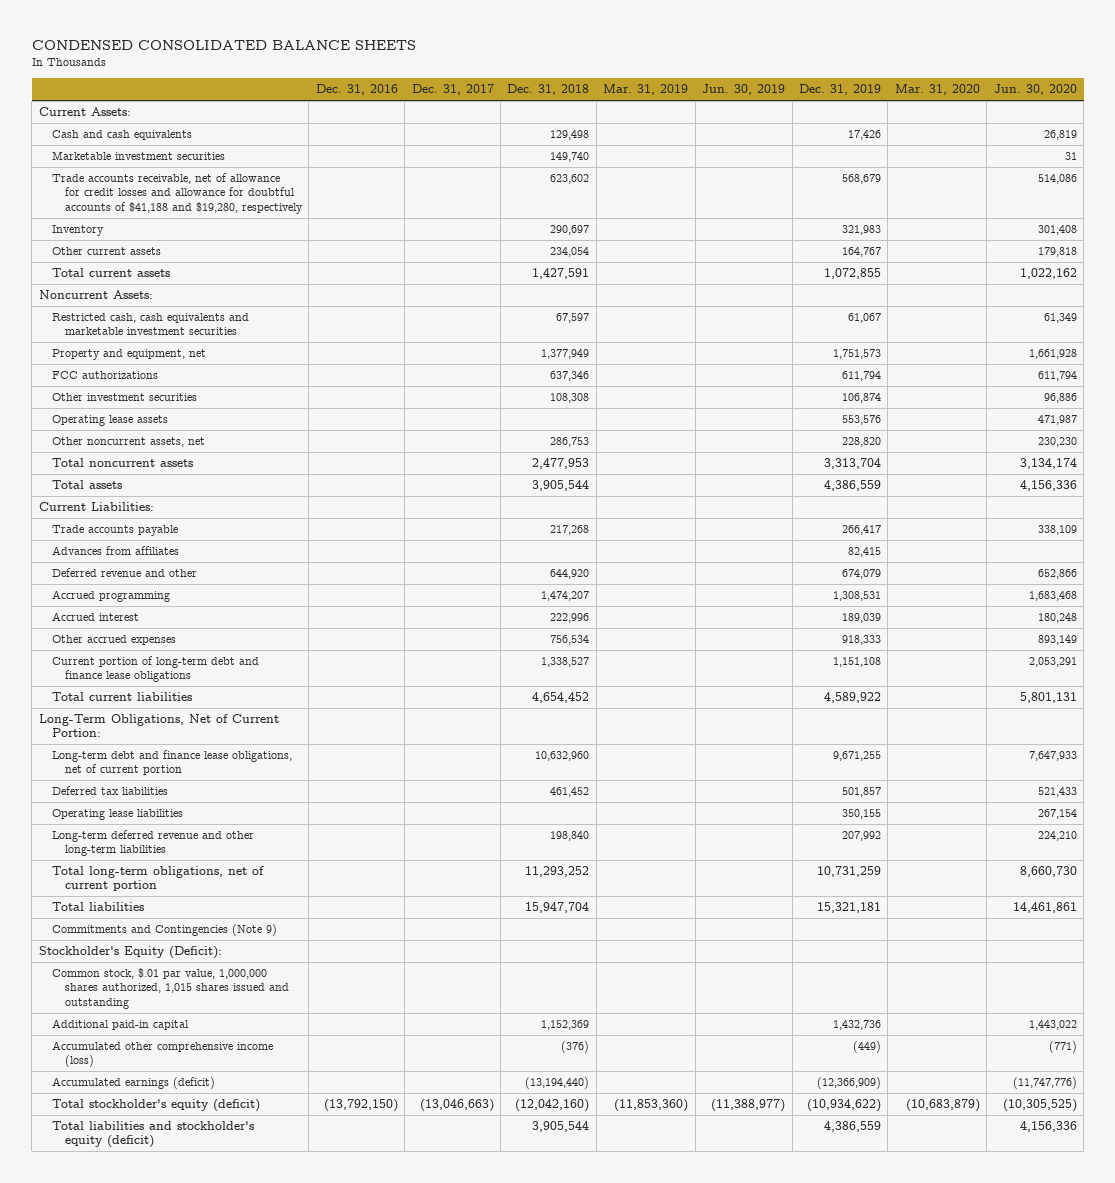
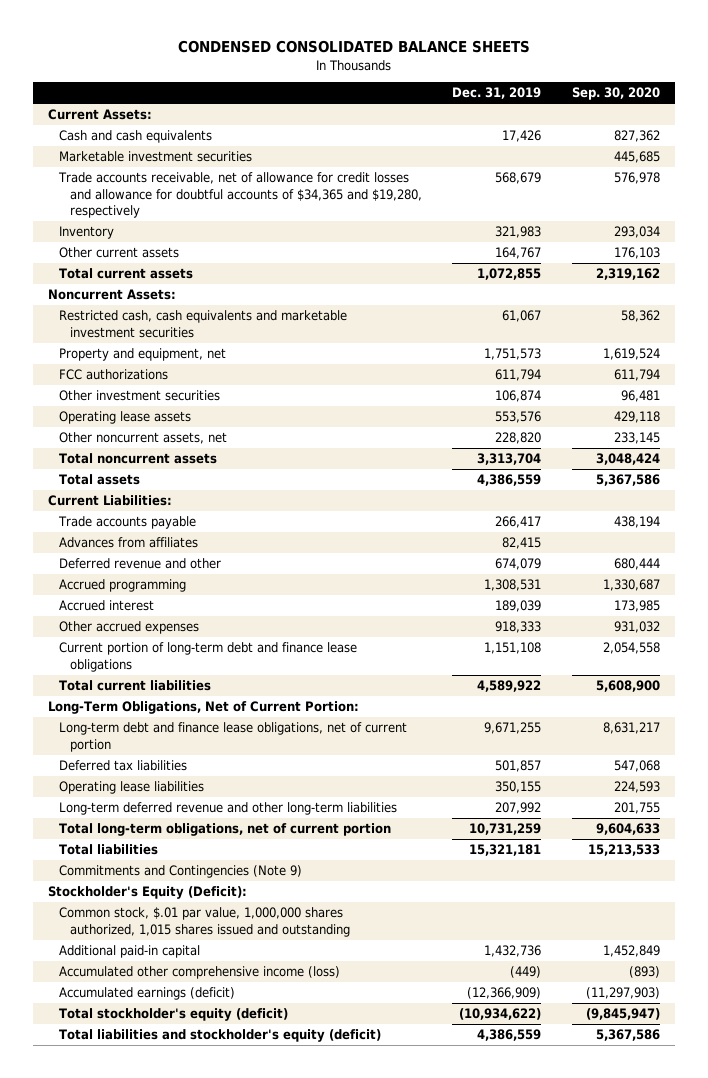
[315,84,398,96] Dec. 31, 2016 -> none
[411,84,494,96] Dec. 31, 2017 -> none
[507,84,590,96] Dec. 31, 2018 -> none
[603,84,689,96] Mar. 31, 2019 -> none
[702,84,786,96] Jun. 30, 2019 -> none
[894,84,980,96] Mar. 31, 2020 -> none
[993,84,1077,96] Jun. 30, 2020 -> none
none -> [571,87,660,101] Sep. 30, 2020
[51,173,303,214] Trade accounts receivable, net of allowance for credit losses and allowance for doubtful accounts of $41,188 and $19,280, respectively -> [58,172,423,218] Trade accounts receivable, net of allowance for credit losses and allowance for doubtful accounts of $34,365 and $19,280, respectively

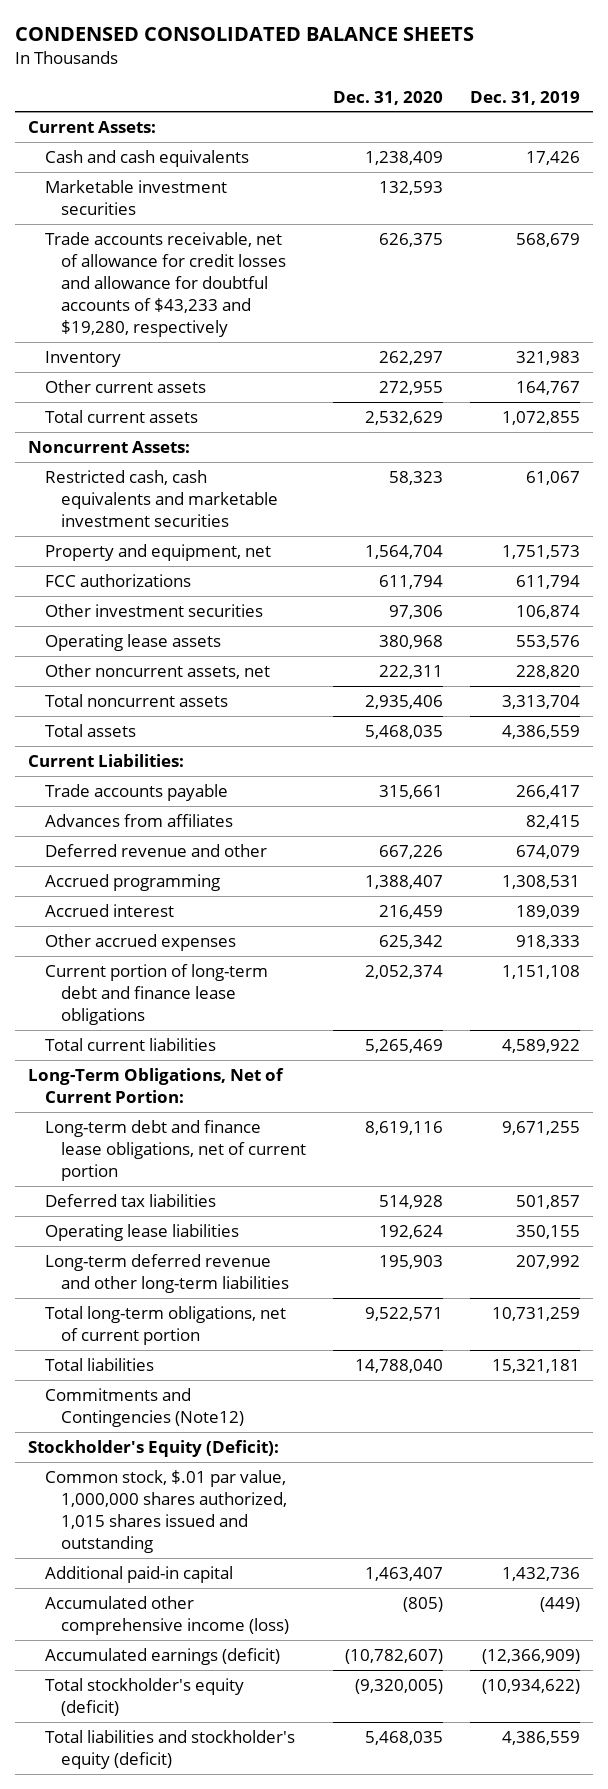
[571,87,660,101] Sep. 30, 2020 -> none
none -> [332,90,443,105] Dec. 31, 2020
[58,172,423,218] Trade accounts receivable, net of allowance for credit losses and allowance for doubtful accounts of $34,365 and $19,280, respectively -> [44,231,286,338] Trade accounts receivable, net of allowance for credit losses and allowance for doubtful accounts of $43,233 and $19,280, respectively
[59,865,303,879] Commitments and Contingencies (Note 9) -> [44,1387,244,1427] Commitments and Contingencies (Note12)

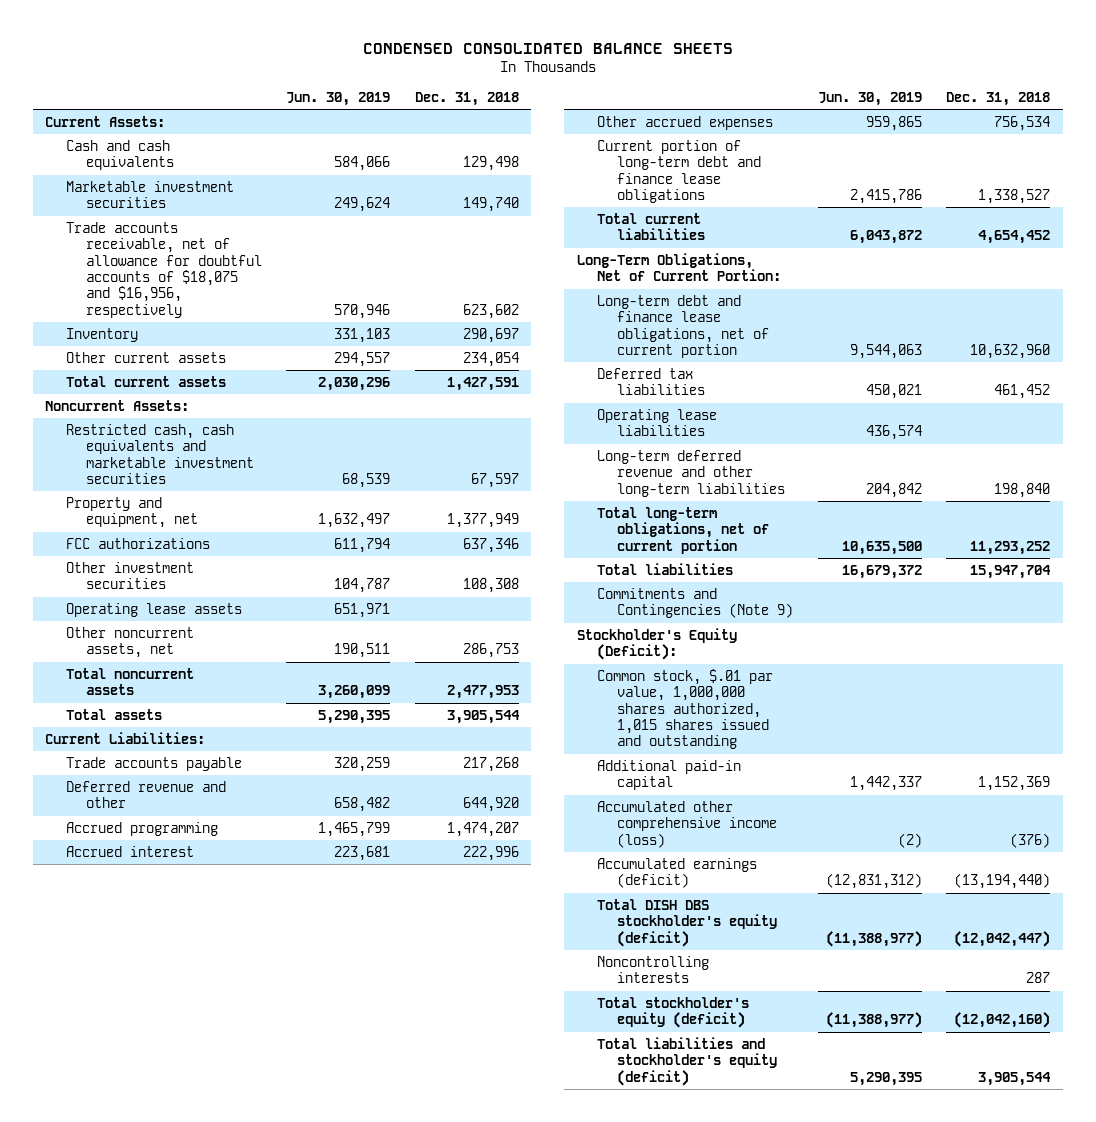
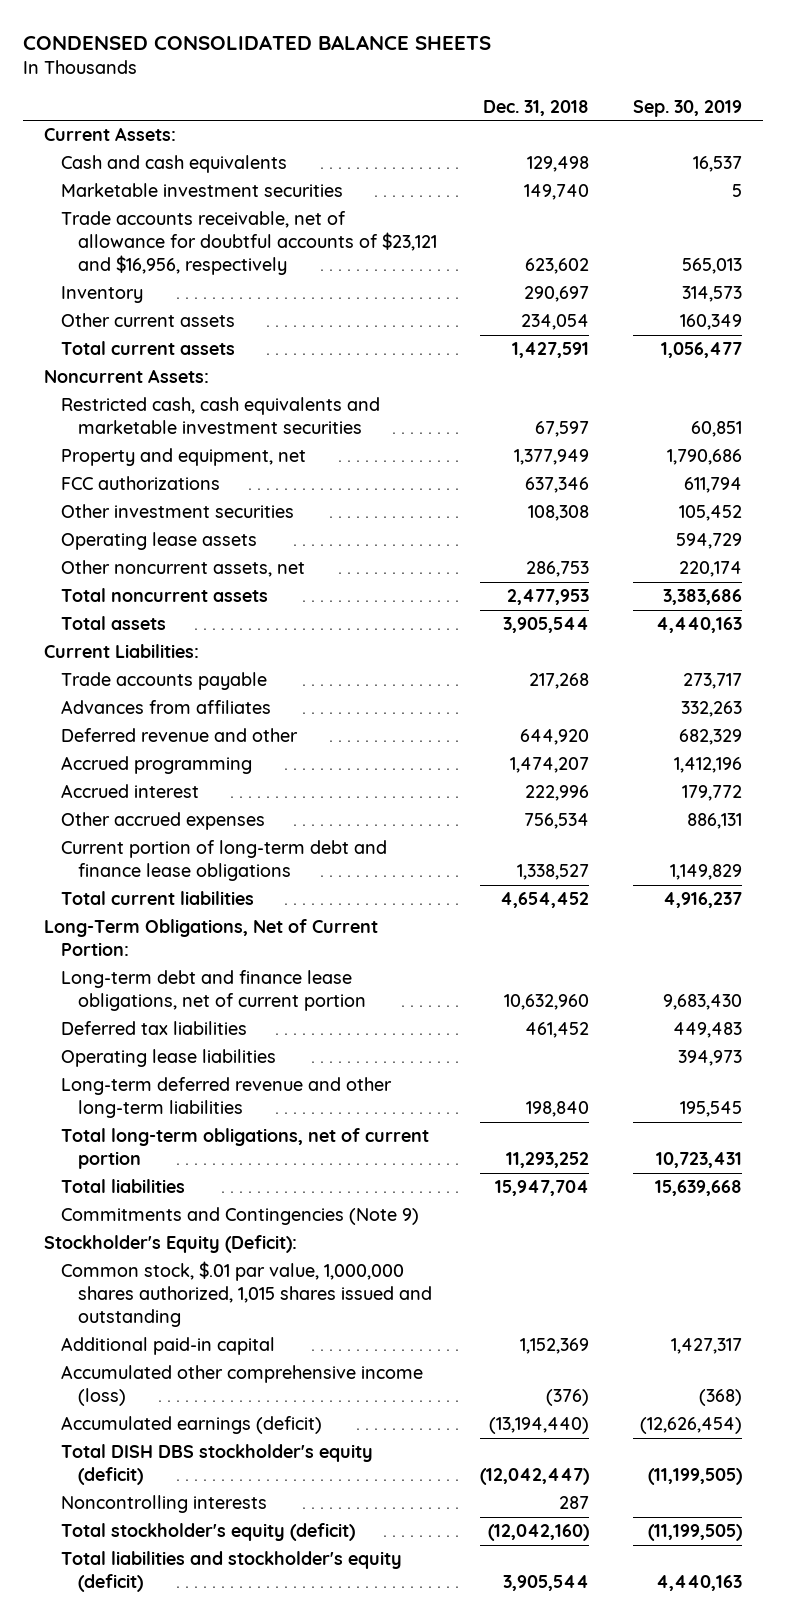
[286,91,391,106] Jun. 30, 2019 -> none
none -> [632,99,742,117] Sep. 30, 2019
[65,221,262,318] Trade accounts receivable, net of allowance for doubtful accounts of $18,075 and $16,956, respectively -> [61,211,438,276] Trade accounts receivable, net of allowance for doubtful accounts of $23,121 and $16,956, respectively
none -> [61,700,272,715] Advances from affiliates

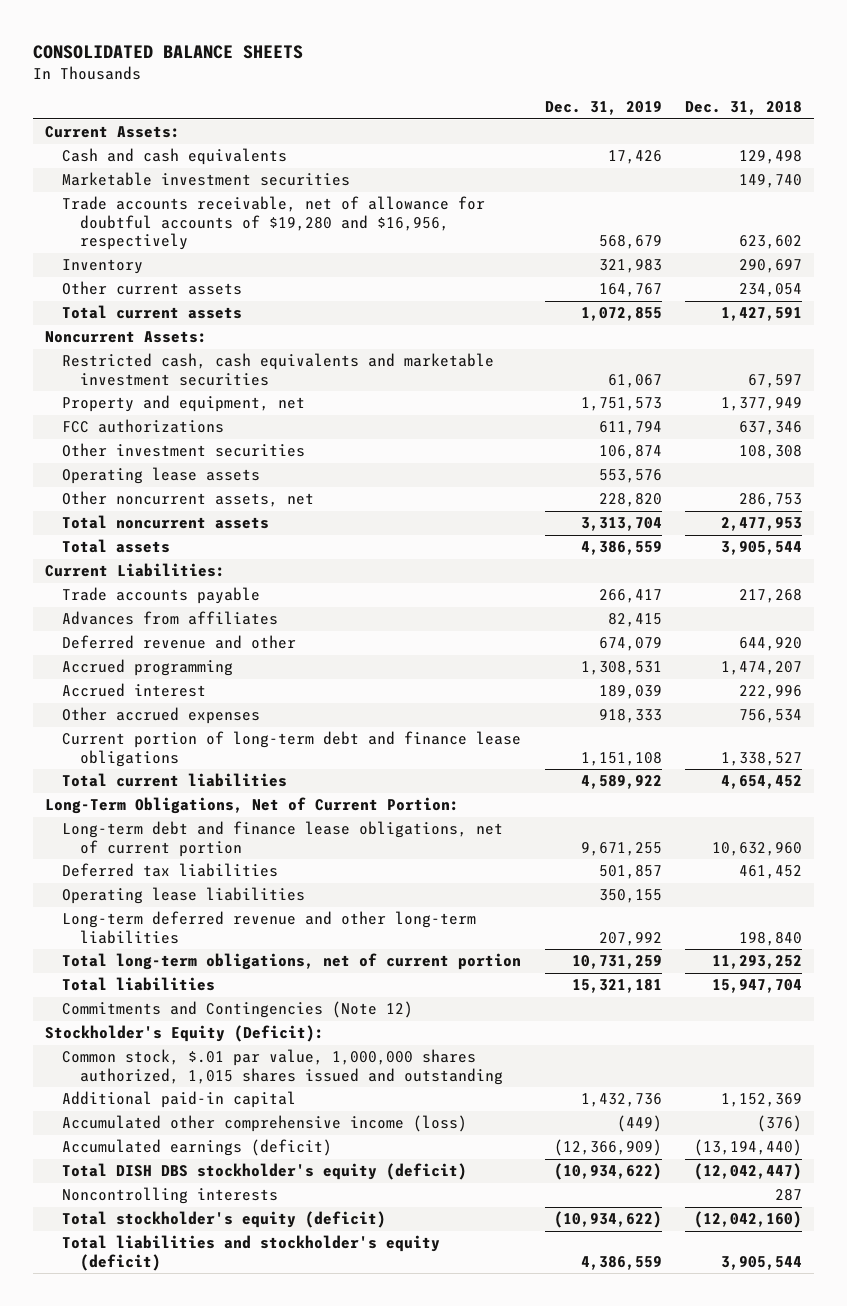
[22,35,491,51] CONDENSED CONSOLIDATED BALANCE SHEETS -> [33,44,304,59] CONSOLIDATED BALANCE SHEETS
[632,99,742,117] Sep. 30, 2019 -> none
none -> [544,101,662,116] Dec. 31, 2019
[61,211,438,276] Trade accounts receivable, net of allowance for doubtful accounts of $23,121 and $16,956, respectively -> [62,196,486,251] Trade accounts receivable, net of allowance for doubtful accounts of $19,280 and $16,956, respectively
[61,1207,420,1226] Commitments and Contingencies (Note 9) -> [62,1001,414,1019] Commitments and Contingencies (Note 12)

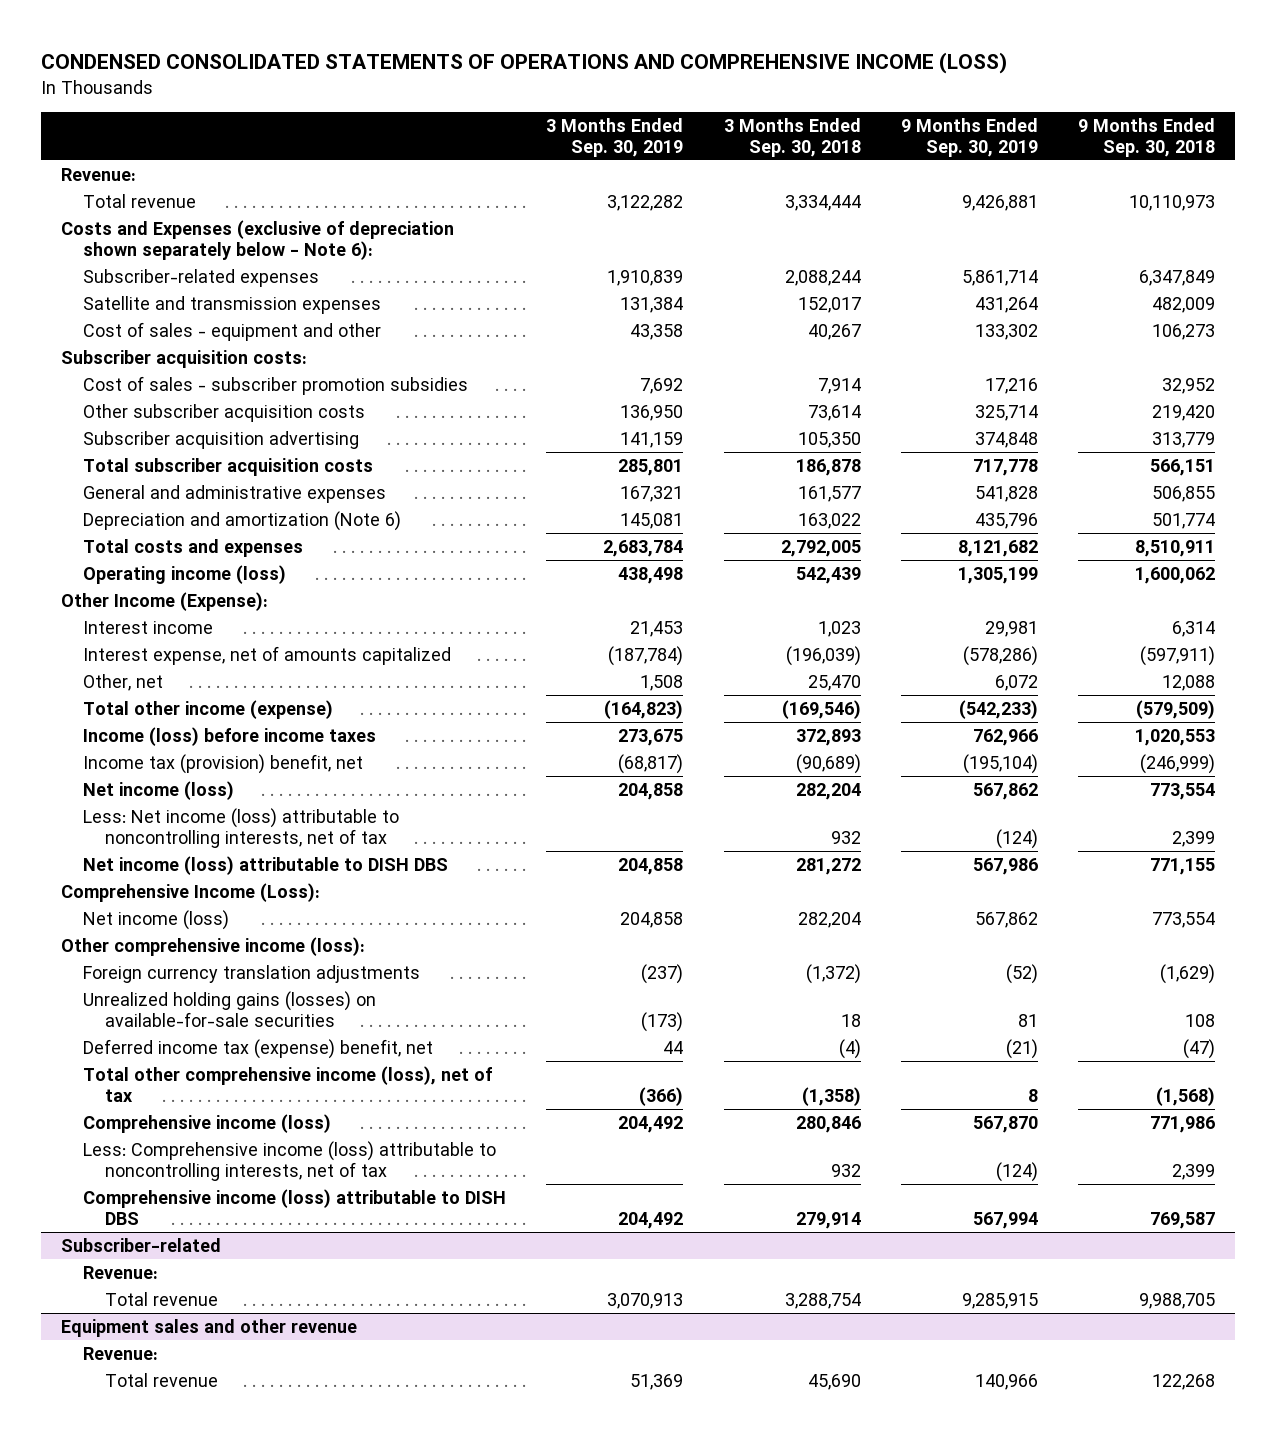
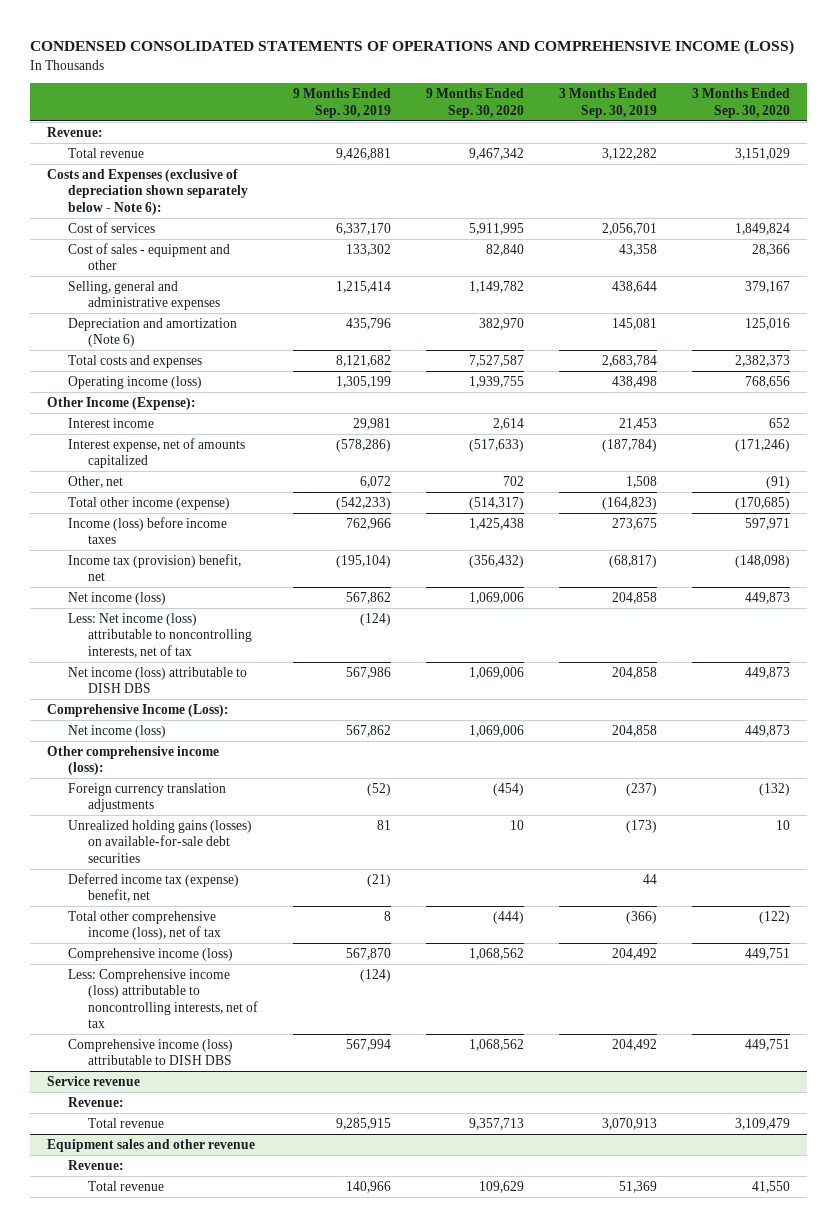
[723,117,861,157] 3 Months Ended Sep. 30, 2018 -> none
[1078,117,1216,157] 9 Months Ended Sep. 30, 2018 -> none
none -> [425,88,524,118] 9 Months Ended Sep. 30, 2020
none -> [691,88,790,118] 3 Months Ended Sep. 30, 2020
[83,268,320,287] Subscriber-related expenses -> none
[83,295,382,314] Satellite and transmission expenses -> none
none -> [67,221,155,233] Cost of services
[61,349,308,368] Subscriber acquisition costs: -> none
[83,375,469,395] Cost of sales - subscriber promotion subsidies -> none
[83,403,366,422] Other subscriber acquisition costs -> none
[83,430,360,449] Subscriber acquisition advertising -> none
[83,457,374,476] Total subscriber acquisition costs -> none
[83,484,387,503] General and administrative expenses -> [67,280,220,311] Selling, general and administrative expenses
[620,485,684,502] 167,321 -> [611,280,657,293] 438,644
[974,485,1038,502] 541,828 -> [335,280,391,293] 1,215,414
[83,990,377,1028] Unrealized holding gains (losses) on available-for-sale securities -> [67,819,252,863] Unrealized holding gains (losses) on available-for-sale debt securities
[61,1237,222,1252] Subscriber-related -> [47,1075,141,1086] Service revenue

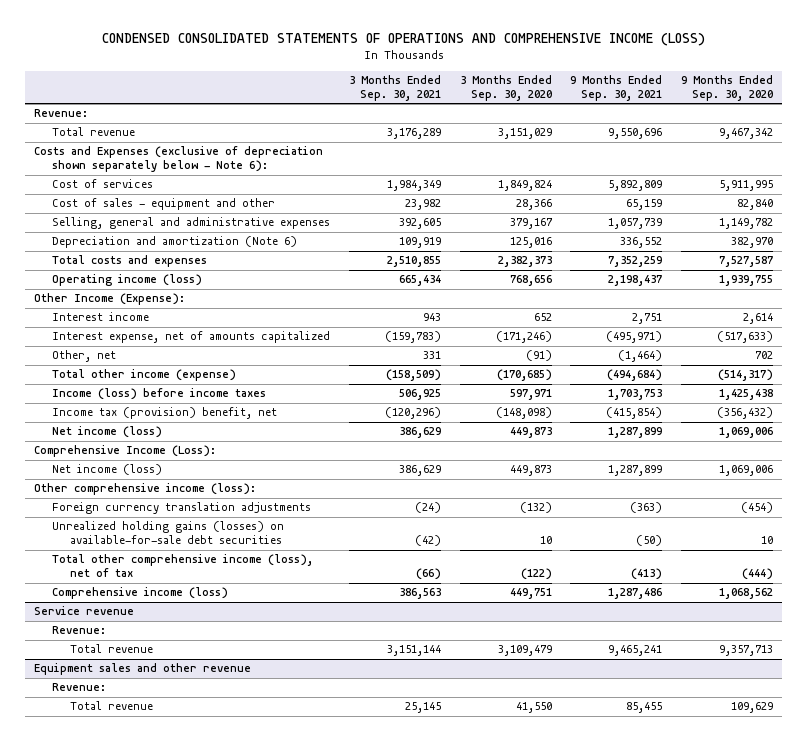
[292,88,391,118] 9 Months Ended Sep. 30, 2019 -> none
[558,88,657,118] 3 Months Ended Sep. 30, 2019 -> none
none -> [348,75,441,101] 3 Months Ended Sep. 30, 2021
none -> [570,75,663,101] 9 Months Ended Sep. 30, 2021
[67,612,252,658] Less: Net income (loss) attributable to noncontrolling interests, net of tax -> none
[67,666,247,694] Net income (loss) attributable to DISH DBS -> none
[67,872,239,903] Deferred income tax (expense) benefit, net -> none
[67,968,258,1028] Less: Comprehensive income (loss) attributable to noncontrolling interests, net of tax -> none
[67,1038,233,1066] Comprehensive income (loss) attributable to DISH DBS -> none

